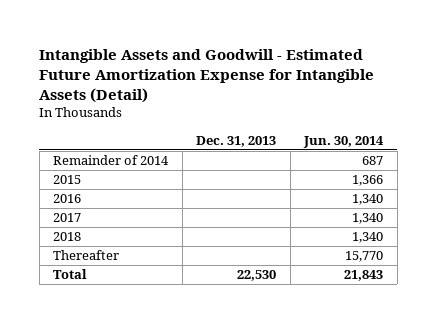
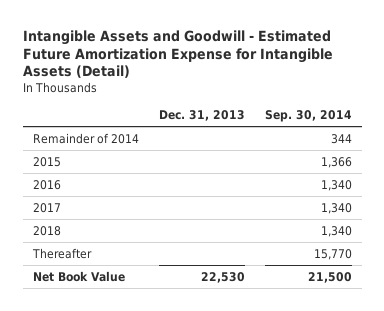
[303,135,385,148] Jun. 30, 2014 -> none
none -> [264,110,352,123] Sep. 30, 2014
[53,269,88,280] Total -> [32,270,125,282] Net Book Value

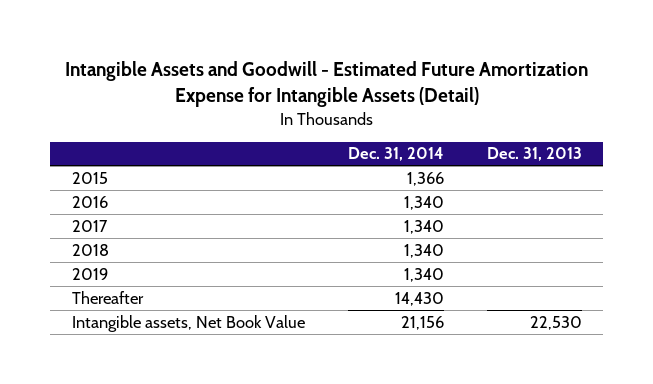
[264,110,352,123] Sep. 30, 2014 -> none
none -> [347,147,444,162] Dec. 31, 2014
[32,132,139,144] Remainder of 2014 -> none
none -> [71,267,108,280] 2019
[32,270,125,282] Net Book Value -> [71,314,305,332] Intangible assets, Net Book Value

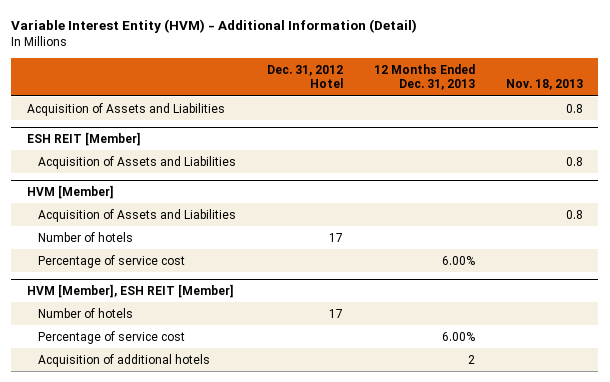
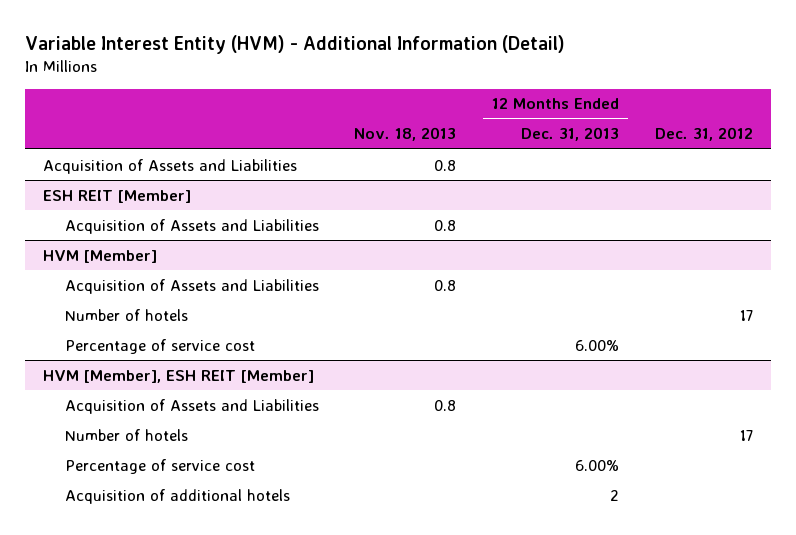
[266,64,343,89] Dec. 31, 2012 Hotel -> none
none -> [655,127,754,142] Dec. 31, 2012
none -> [64,398,319,414] Acquisition of Assets and Liabilities

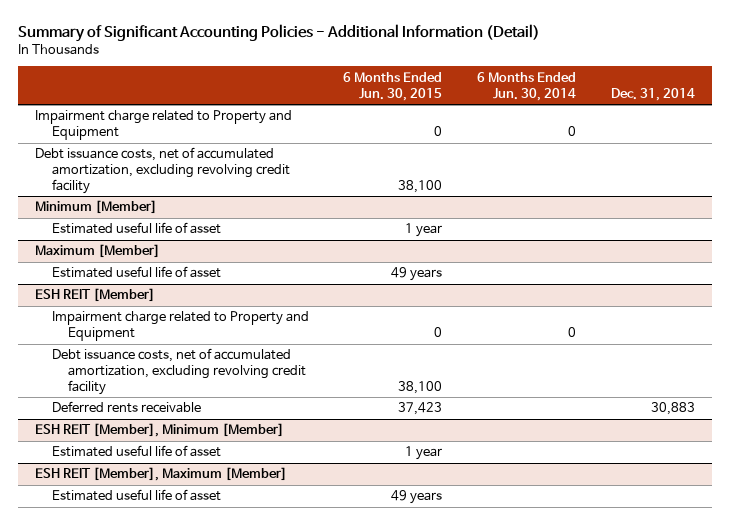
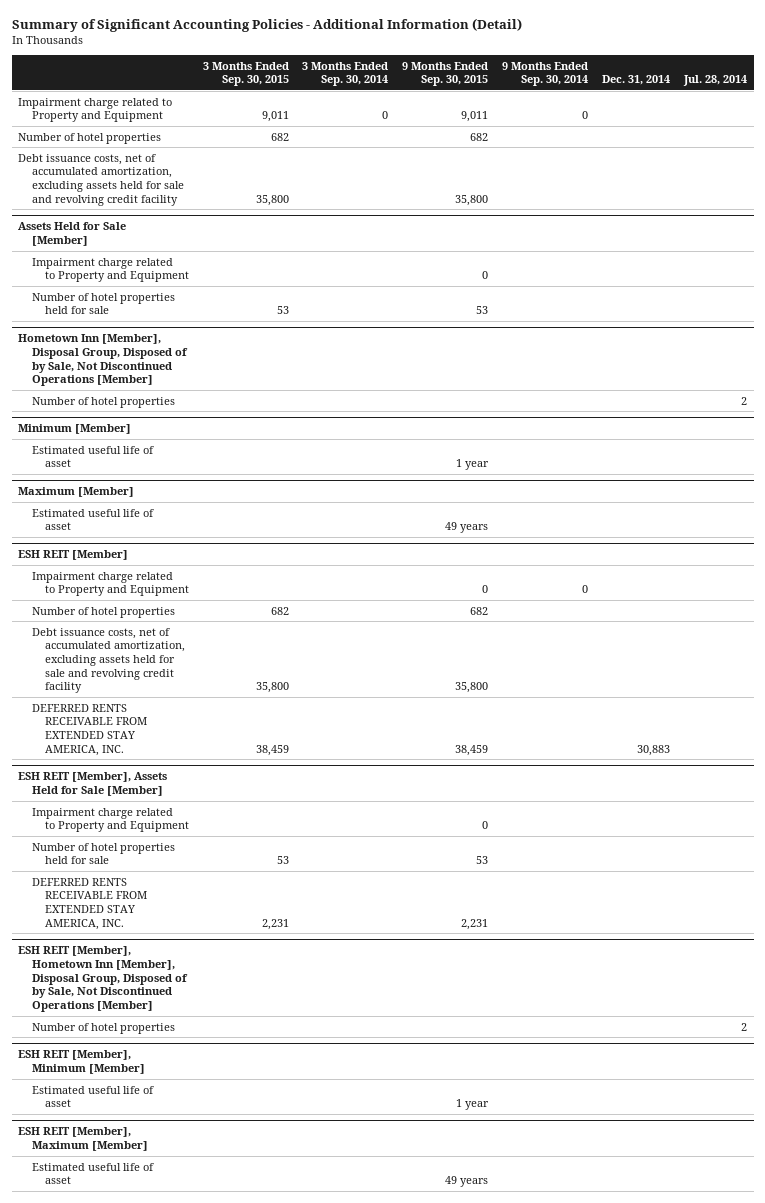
[343,71,443,101] 6 Months Ended Jun. 30, 2015 -> none
[476,71,576,101] 6 Months Ended Jun. 30, 2014 -> none
none -> [202,61,289,87] 3 Months Ended Sep. 30, 2015
none -> [302,61,389,87] 3 Months Ended Sep. 30, 2014
none -> [402,61,489,87] 9 Months Ended Sep. 30, 2015
none -> [502,61,589,87] 9 Months Ended Sep. 30, 2014
none -> [682,75,747,87] Jul. 28, 2014
none -> [18,132,162,144] Number of hotel properties
[35,147,290,194] Debt issuance costs, net of accumulated amortization, excluding revolving credit facility -> [18,153,184,206] Debt issuance costs, net of accumulated amortization, excluding assets held for sale and revolving credit facility
none -> [18,222,127,247] Assets Held for Sale [Member]
none -> [31,257,189,283] Impairment charge related to Property and Equipment
none -> [31,292,175,315] Number of hotel properties held for sale
none -> [18,334,188,387] Hometown Inn [Member], Disposal Group, Disposed of by Sale, Not Discontinued Operations [Member]
none -> [31,396,175,408] Number of hotel properties
none -> [31,606,175,618] Number of hotel properties
[51,348,307,395] Debt issuance costs, net of accumulated amortization, excluding revolving credit facility -> [31,627,185,694] Debt issuance costs, net of accumulated amortization, excluding assets held for sale and revolving credit facility
[51,401,201,414] Deferred rents receivable -> [31,703,147,756] DEFERRED RENTS RECEIVABLE FROM EXTENDED STAY AMERICA, INC.
none -> [18,772,168,797] ESH REIT [Member], Assets Held for Sale [Member]
none -> [31,807,189,833] Impairment charge related to Property and Equipment
none -> [31,842,175,865] Number of hotel properties held for sale
none -> [31,877,147,930] DEFERRED RENTS RECEIVABLE FROM EXTENDED STAY AMERICA, INC.
none -> [18,946,188,1013] ESH REIT [Member], Hometown Inn [Member], Disposal Group, Disposed of by Sale, Not Discontinued Operations [Member]
none -> [31,1022,175,1034] Number of hotel properties

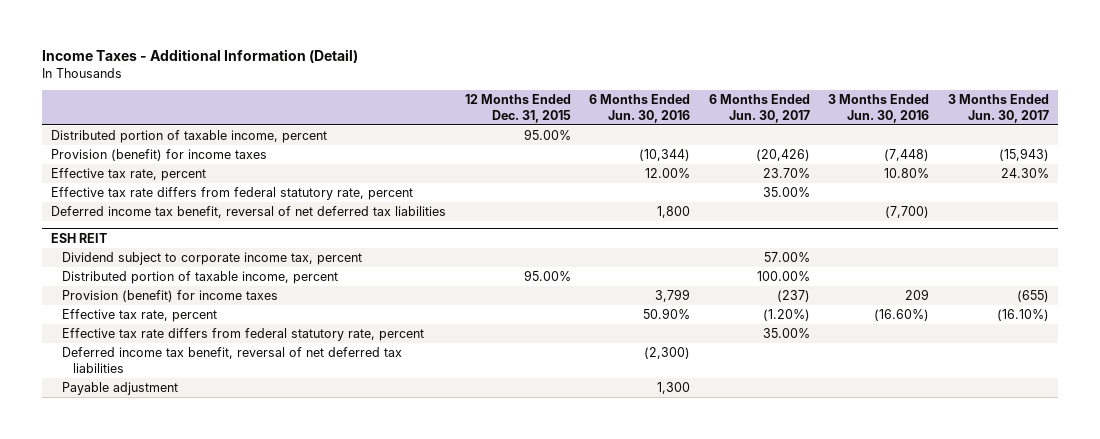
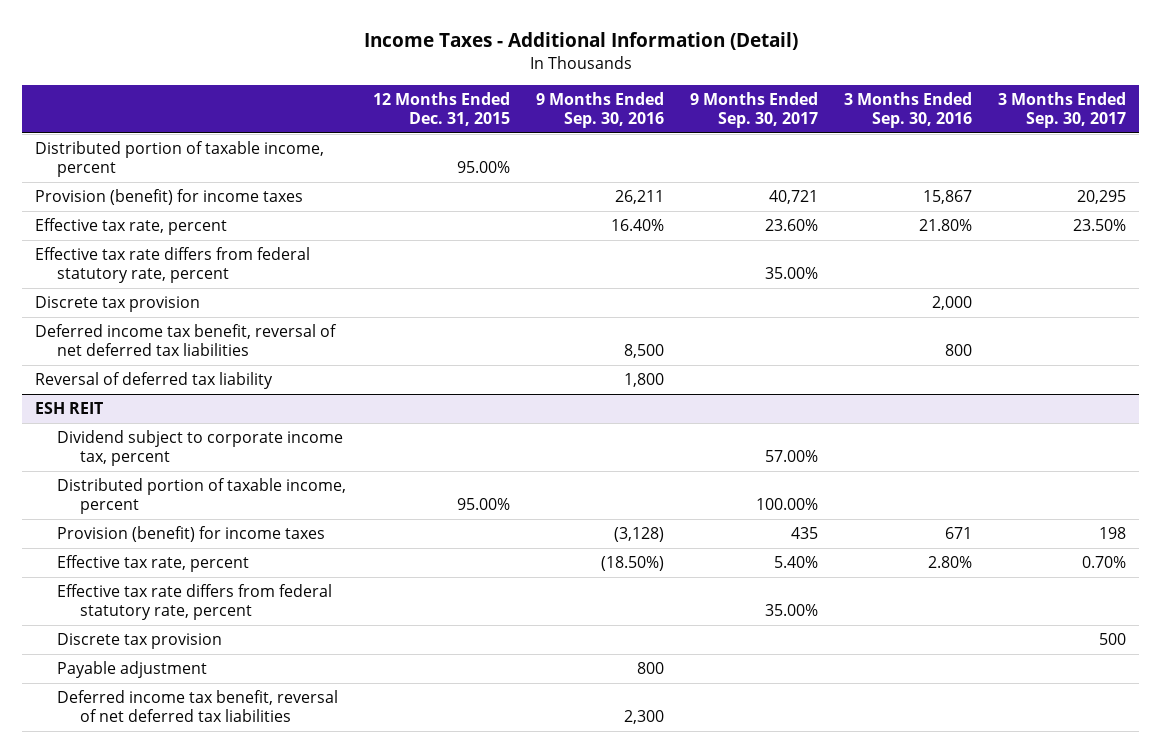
[589,93,691,123] 6 Months Ended Jun. 30, 2016 -> none
[708,93,810,123] 6 Months Ended Jun. 30, 2017 -> none
[828,93,930,123] 3 Months Ended Jun. 30, 2016 -> none
[947,93,1049,123] 3 Months Ended Jun. 30, 2017 -> none
none -> [535,92,664,129] 9 Months Ended Sep. 30, 2016
none -> [689,92,818,129] 9 Months Ended Sep. 30, 2017
none -> [843,92,972,129] 3 Months Ended Sep. 30, 2016
none -> [998,92,1127,129] 3 Months Ended Sep. 30, 2017
none -> [35,295,201,312] Discrete tax provision
none -> [35,371,274,389] Reversal of deferred tax liability
none -> [57,632,223,649] Discrete tax provision
[61,347,402,374] Deferred income tax benefit, reversal of net deferred tax liabilities -> [57,689,339,722] Deferred income tax benefit, reversal of net deferred tax liabilities

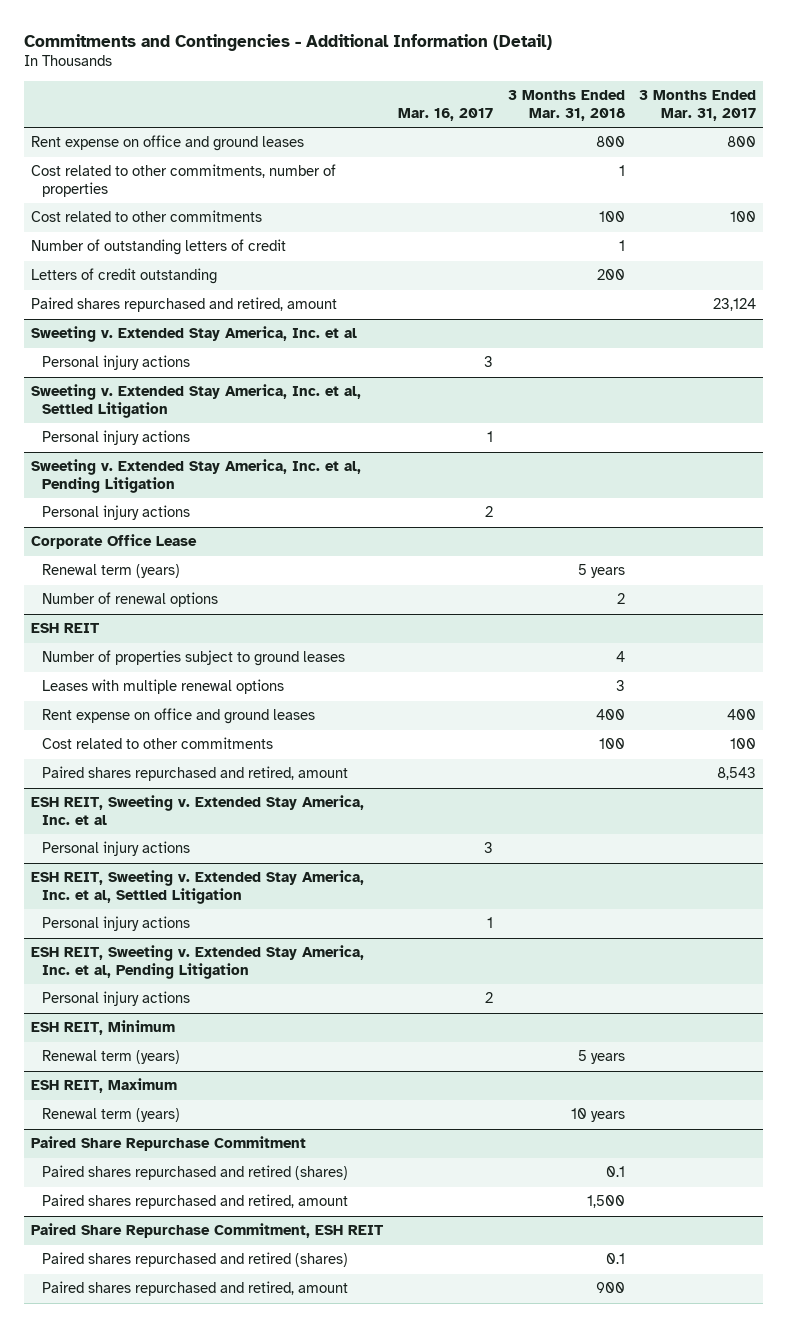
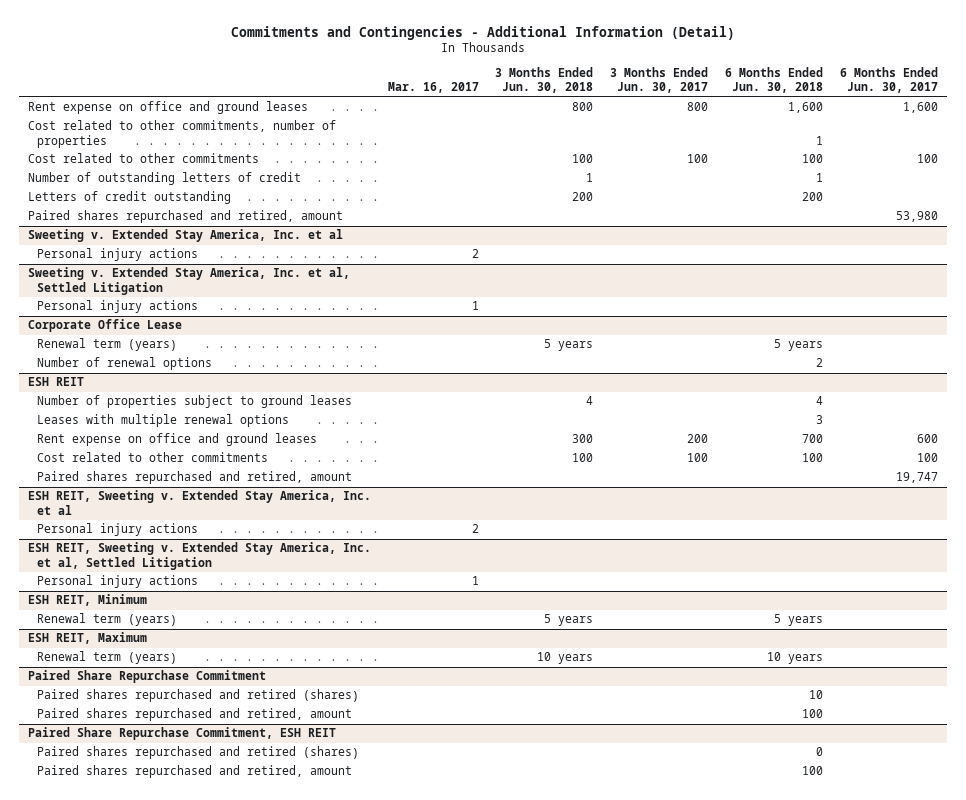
[507,90,625,121] 3 Months Ended Mar. 31, 2018 -> none
[639,90,757,121] 3 Months Ended Mar. 31, 2017 -> none
none -> [495,66,594,94] 3 Months Ended Jun. 30, 2018
none -> [610,66,709,94] 3 Months Ended Jun. 30, 2017
none -> [725,66,824,94] 6 Months Ended Jun. 30, 2018
none -> [840,66,939,94] 6 Months Ended Jun. 30, 2017
[483,356,493,368] 3 -> [471,249,479,259] 2
[31,459,362,494] Sweeting v. Extended Stay America, Inc. et al, Pending Litigation -> none
[42,505,191,521] Personal injury actions -> none
[483,842,493,854] 3 -> [471,524,479,534] 2
[31,945,365,980] ESH REIT, Sweeting v. Extended Stay America, Inc. et al, Pending Litigation -> none
[42,991,191,1007] Personal injury actions -> none

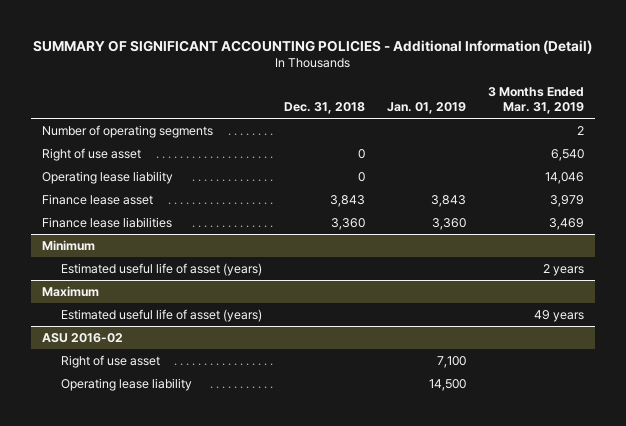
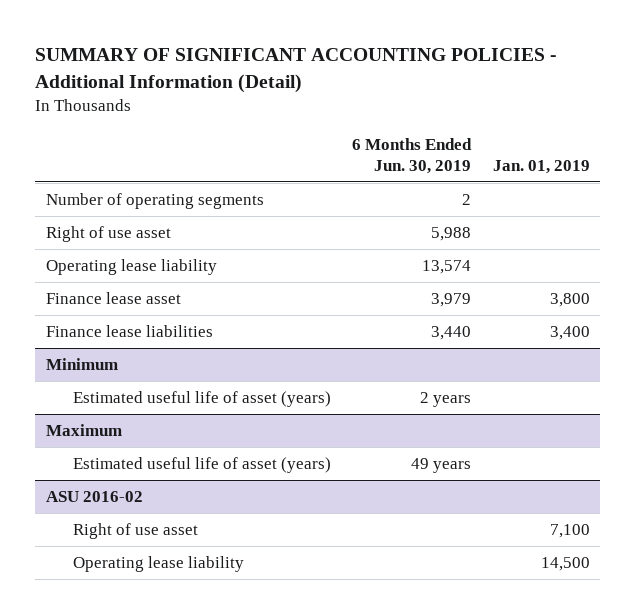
[283,102,365,115] Dec. 31, 2018 -> none
[487,86,584,115] 3 Months Ended Mar. 31, 2019 -> none
none -> [352,137,473,174] 6 Months Ended Jun. 30, 2019
[430,194,466,207] 3,843 -> [549,292,590,307] 3,800
[431,217,466,230] 3,360 -> [549,325,590,340] 3,400

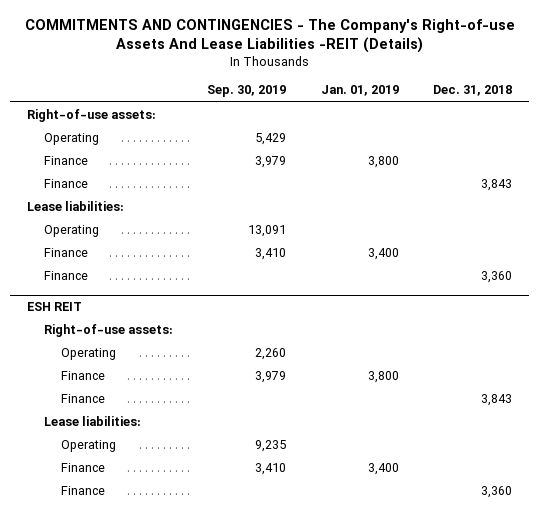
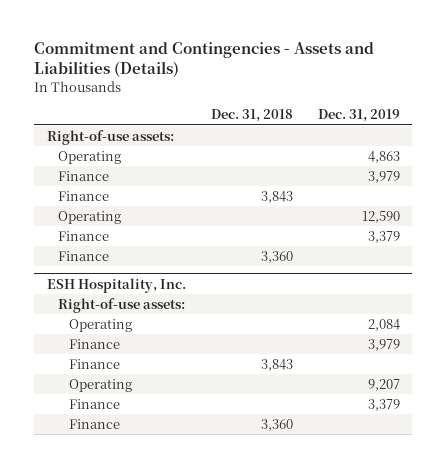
[24,18,515,54] COMMITMENTS AND CONTINGENCIES - The Company's Right-of-use Assets And Lease Liabilities -REIT (Details) -> [34,42,375,78] Commitment and Contingencies - Assets and Liabilities (Details)
[207,85,287,98] Sep. 30, 2019 -> none
[320,85,399,97] Jan. 01, 2019 -> none
none -> [317,109,400,123] Dec. 31, 2019
[27,201,125,212] Lease liabilities: -> none
[27,302,83,312] ESH REIT -> [46,277,186,293] ESH Hospitality, Inc.
[44,416,142,427] Lease liabilities: -> none

